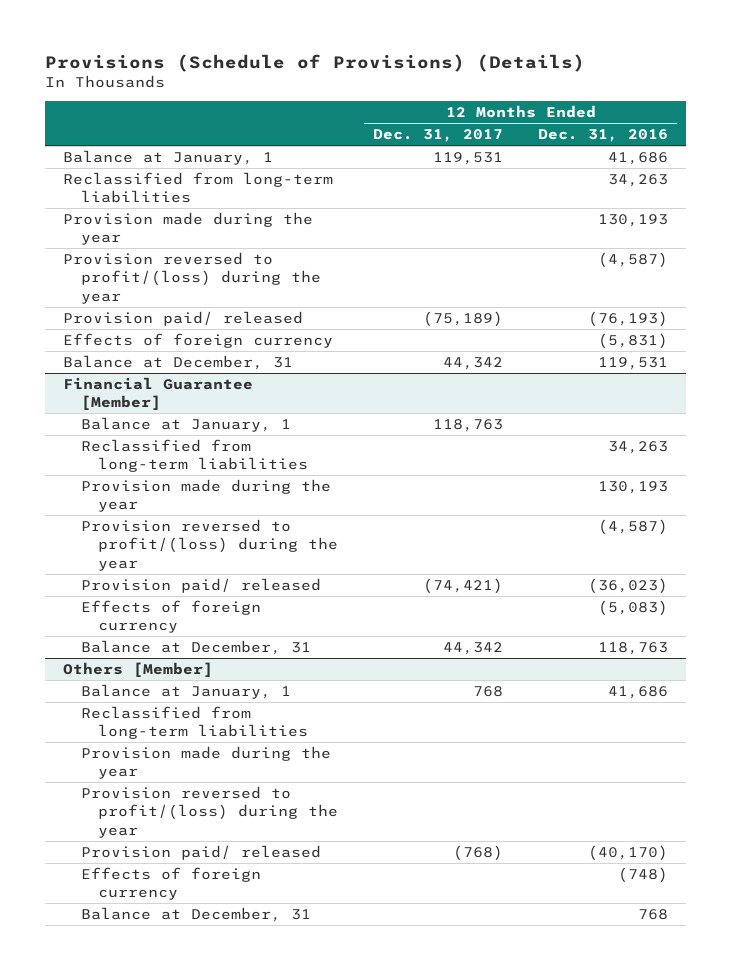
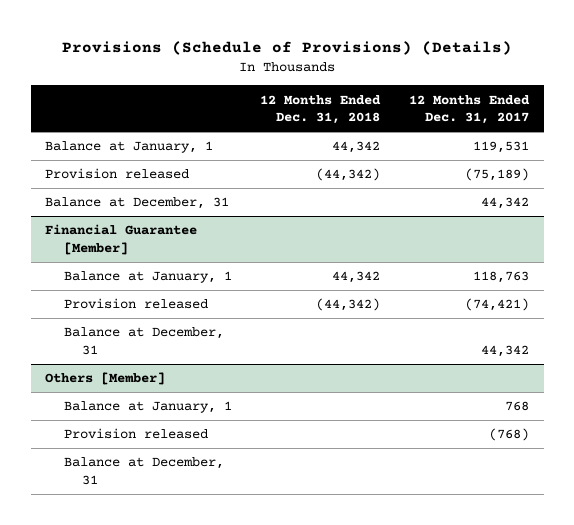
[538,129,669,143] Dec. 31, 2016 -> none
none -> [260,94,382,124] 12 Months Ended Dec. 31, 2018
[63,172,334,204] Reclassified from long-term liabilities -> none
[63,212,314,246] Provision made during the year -> none
[63,252,321,304] Provision reversed to profit/(loss) during the year -> none
[63,333,334,349] Effects of foreign currency -> none
[63,311,304,327] Provision paid/ released -> [45,168,190,180] Provision released
[80,439,309,473] Reclassified from long-term liabilities -> none
[80,479,331,513] Provision made during the year -> none
[80,519,339,571] Provision reversed to profit/(loss) during the year -> none
[80,600,261,634] Effects of foreign currency -> none
[80,578,321,594] Provision paid/ released -> [63,298,208,310] Provision released
[80,706,309,740] Reclassified from long-term liabilities -> none
[80,746,331,780] Provision made during the year -> none
[80,786,339,838] Provision reversed to profit/(loss) during the year -> none
[80,867,261,901] Effects of foreign currency -> none
[80,845,321,861] Provision paid/ released -> [63,428,208,440] Provision released

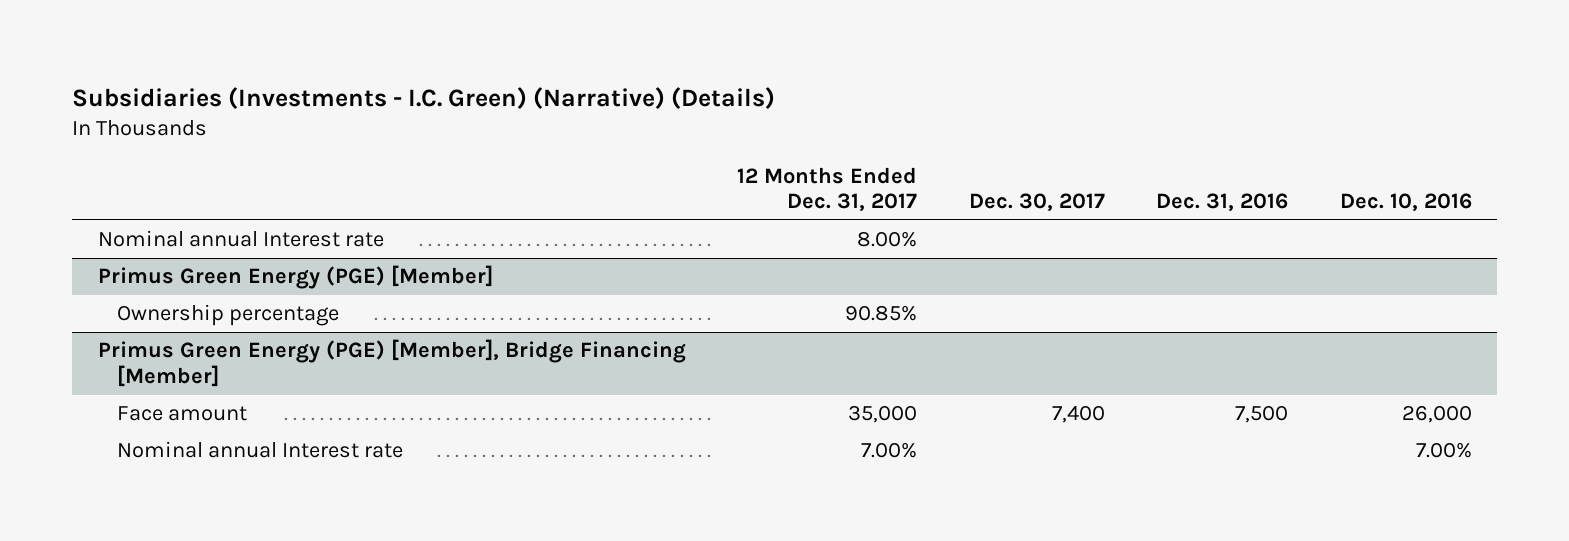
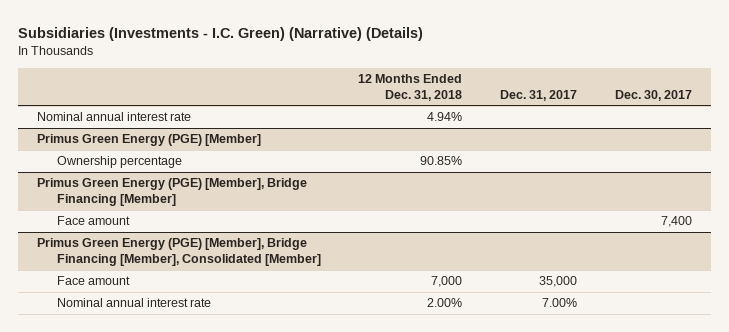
[737,166,918,212] 12 Months Ended Dec. 31, 2017 -> none
[1156,193,1289,212] Dec. 31, 2016 -> none
[1339,193,1472,212] Dec. 10, 2016 -> none
none -> [358,73,463,101] 12 Months Ended Dec. 31, 2018
none -> [500,89,578,101] Dec. 31, 2017
[97,230,384,248] Nominal annual Interest rate -> [36,112,191,122] Nominal annual interest rate
[116,441,403,459] Nominal annual Interest rate -> none
none -> [36,238,321,267] Primus Green Energy (PGE) [Member], Bridge Financing [Member], Consolidated [Member]
none -> [56,276,130,286] Face amount
none -> [56,298,211,308] Nominal annual interest rate

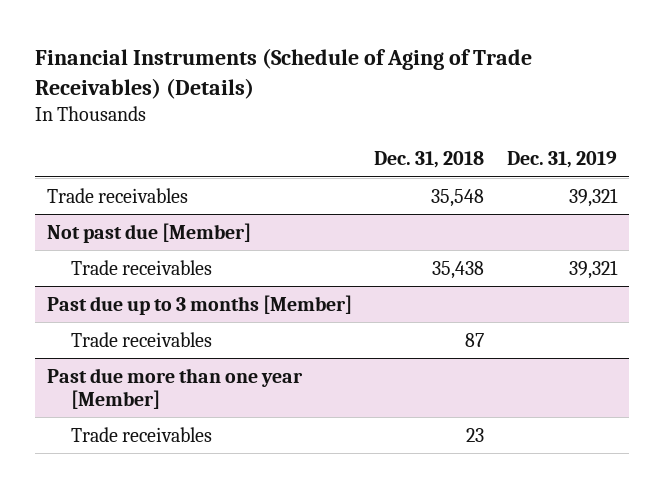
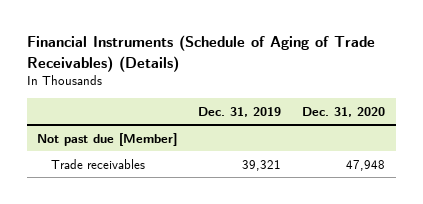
[374,151,485,169] Dec. 31, 2018 -> none
none -> [302,106,386,117] Dec. 31, 2020
[46,187,188,203] Trade receivables -> none
[46,294,352,315] Past due up to 3 months [Member] -> none
[70,331,212,347] Trade receivables -> none
[46,367,303,409] Past due more than one year [Member] -> none
[70,426,212,442] Trade receivables -> none

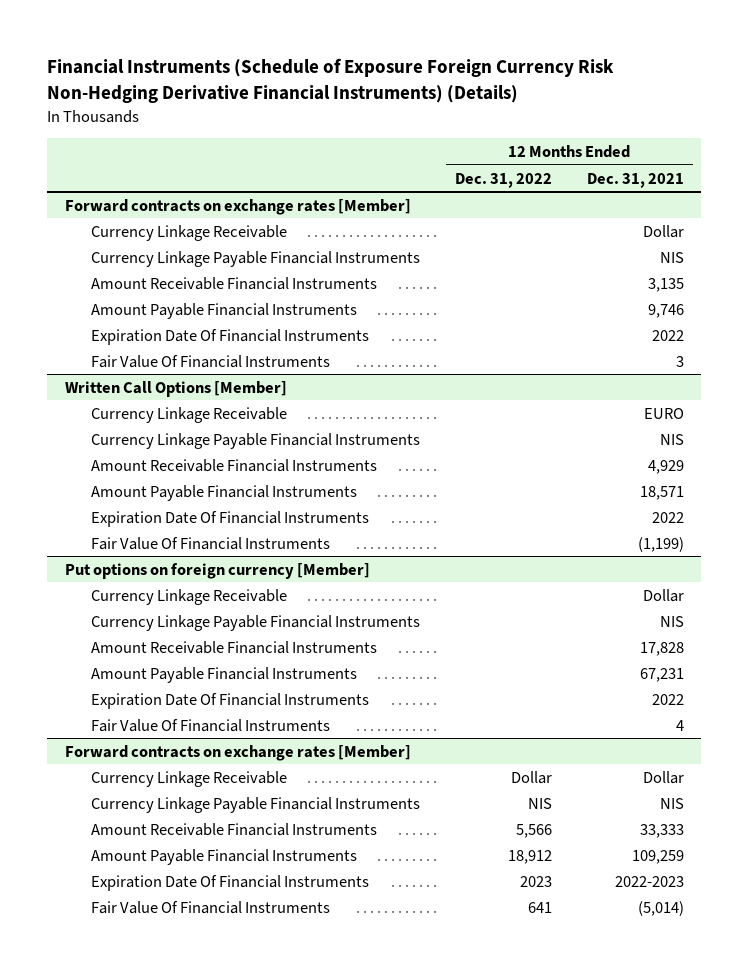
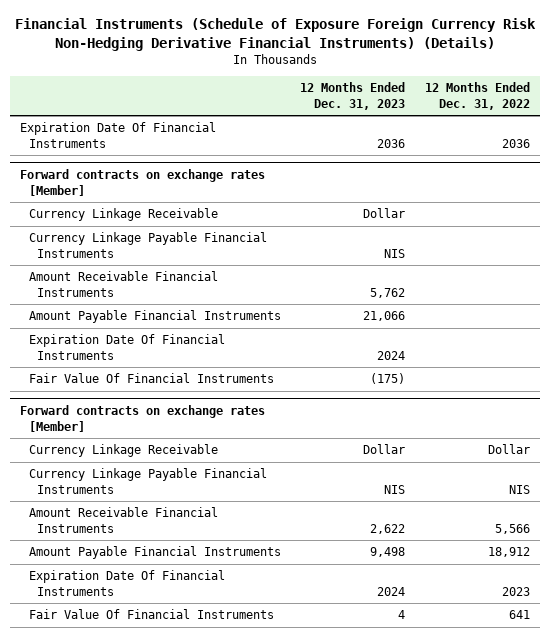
[586,172,684,188] Dec. 31, 2021 -> none
none -> [300,82,406,110] 12 Months Ended Dec. 31, 2023
none -> [20,122,217,148] Expiration Date Of Financial Instruments
[65,380,288,397] Written Call Options [Member] -> none
[90,406,287,423] Currency Linkage Receivable -> none
[90,432,420,449] Currency Linkage Payable Financial Instruments -> none
[90,458,377,472] Amount Receivable Financial Instruments -> none
[90,484,357,501] Amount Payable Financial Instruments -> none
[90,510,369,527] Expiration Date Of Financial Instruments -> none
[90,536,330,550] Fair Value Of Financial Instruments -> none
[65,562,371,579] Put options on foreign currency [Member] -> none
[90,588,287,605] Currency Linkage Receivable -> none
[90,614,420,631] Currency Linkage Payable Financial Instruments -> none
[90,640,377,654] Amount Receivable Financial Instruments -> none
[90,666,357,683] Amount Payable Financial Instruments -> none
[90,692,369,709] Expiration Date Of Financial Instruments -> none
[90,718,330,732] Fair Value Of Financial Instruments -> none

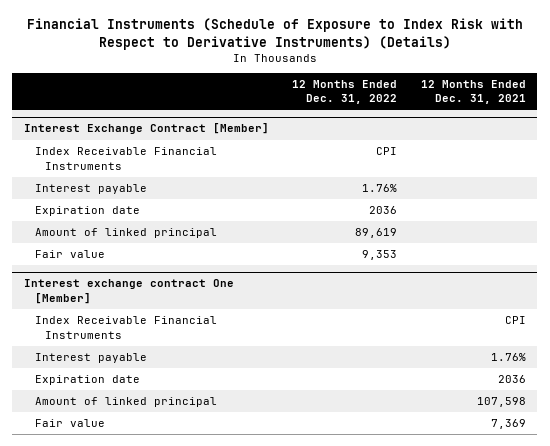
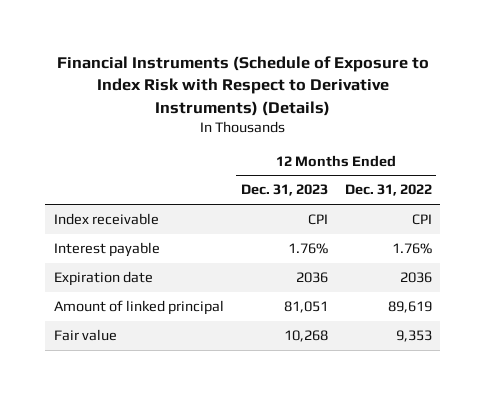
[420,79,526,105] 12 Months Ended Dec. 31, 2021 -> none
none -> [240,184,328,197] Dec. 31, 2023
[23,123,269,135] Interest Exchange Contract [Member] -> none
[34,147,217,170] Index Receivable Financial Instruments -> [53,213,159,226] Index receivable
[23,279,234,304] Interest exchange contract One [Member] -> none
[34,316,217,339] Index Receivable Financial Instruments -> none
[34,353,147,364] Interest payable -> none
[34,375,140,386] Expiration date -> none
[34,397,217,408] Amount of linked principal -> none
[34,419,105,428] Fair value -> none

